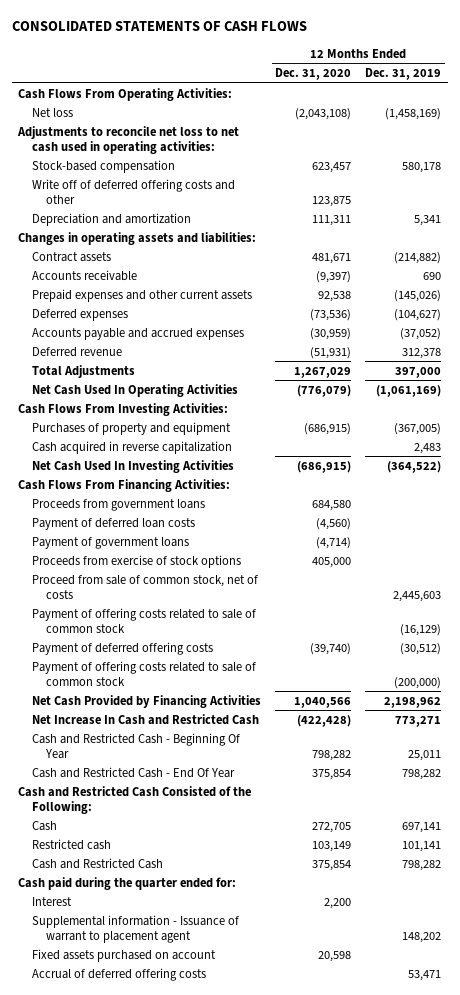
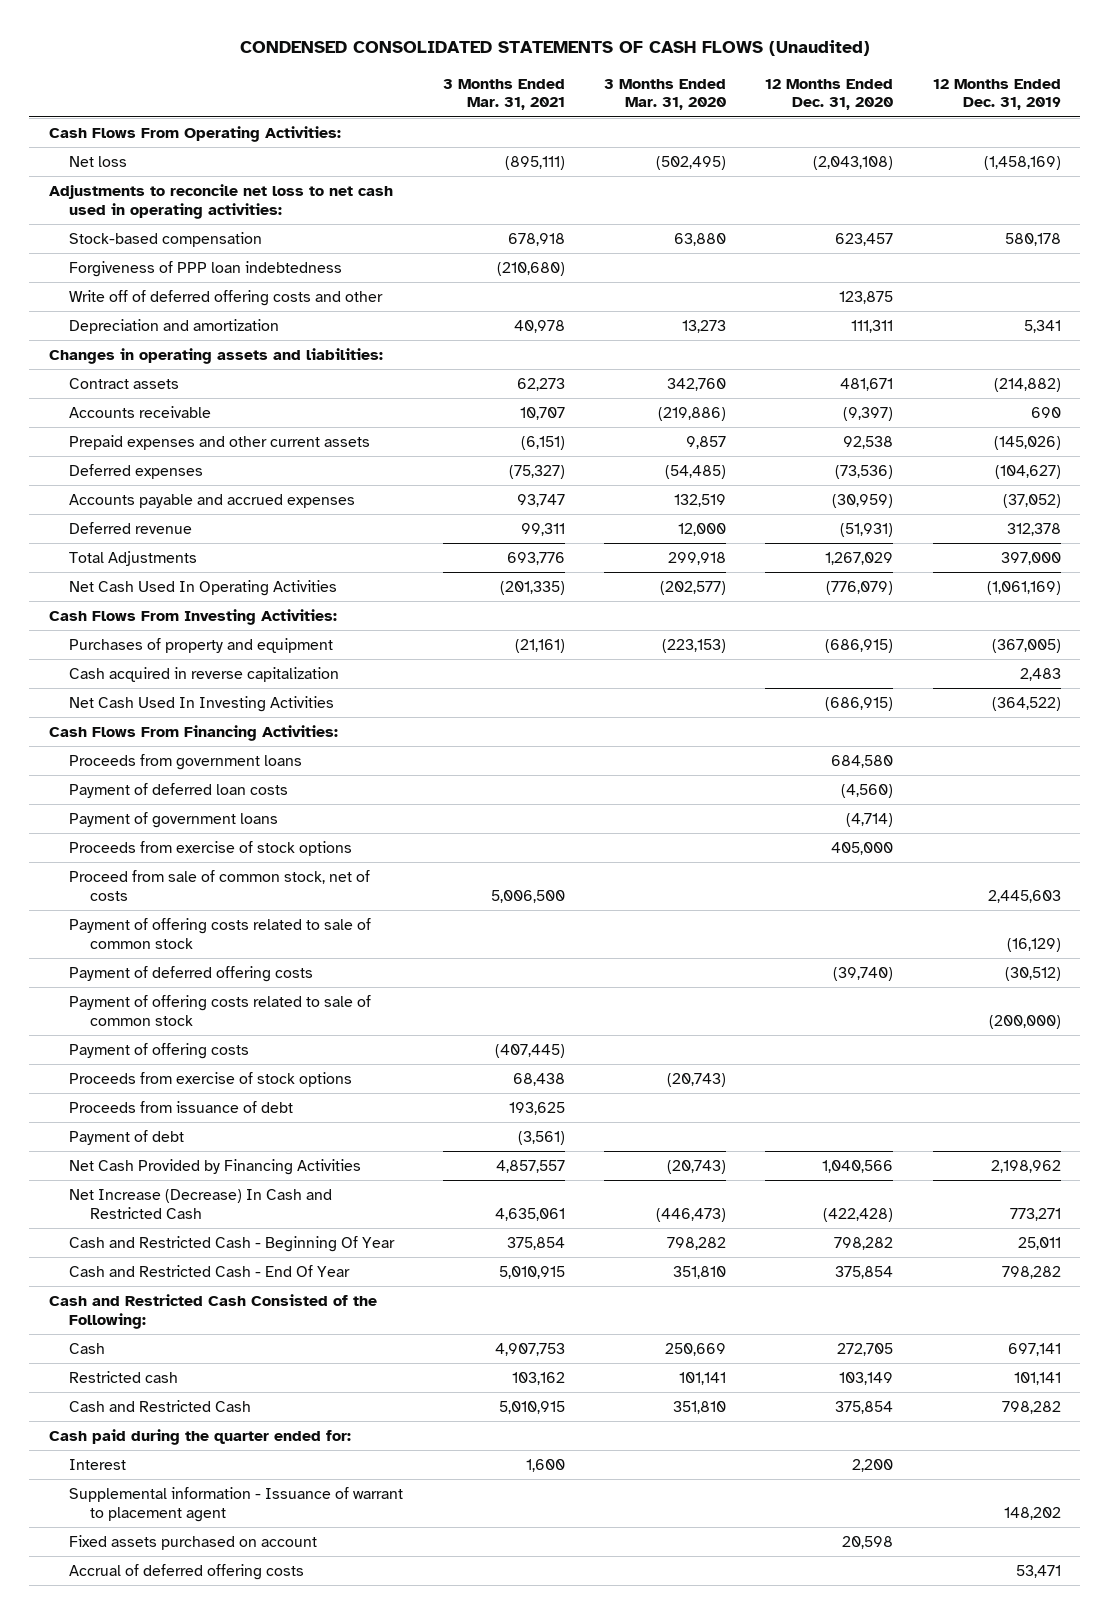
[11,21,307,32] CONSOLIDATED STATEMENTS OF CASH FLOWS -> [239,40,870,57] CONDENSED CONSOLIDATED STATEMENTS OF CASH FLOWS (Unaudited)
none -> [442,78,565,111] 3 Months Ended Mar. 31, 2021
none -> [604,78,727,111] 3 Months Ended Mar. 31, 2020
none -> [69,260,343,277] Forgiveness of PPP loan indebtedness
none -> [69,1042,250,1059] Payment of offering costs
none -> [69,1071,353,1087] Proceeds from exercise of stock options
none -> [69,1100,294,1113] Proceeds from issuance of debt
none -> [69,1129,185,1145] Payment of debt
[32,713,260,725] Net Increase In Cash and Restricted Cash -> [69,1188,333,1219] Net Increase (Decrease) In Cash and Restricted Cash

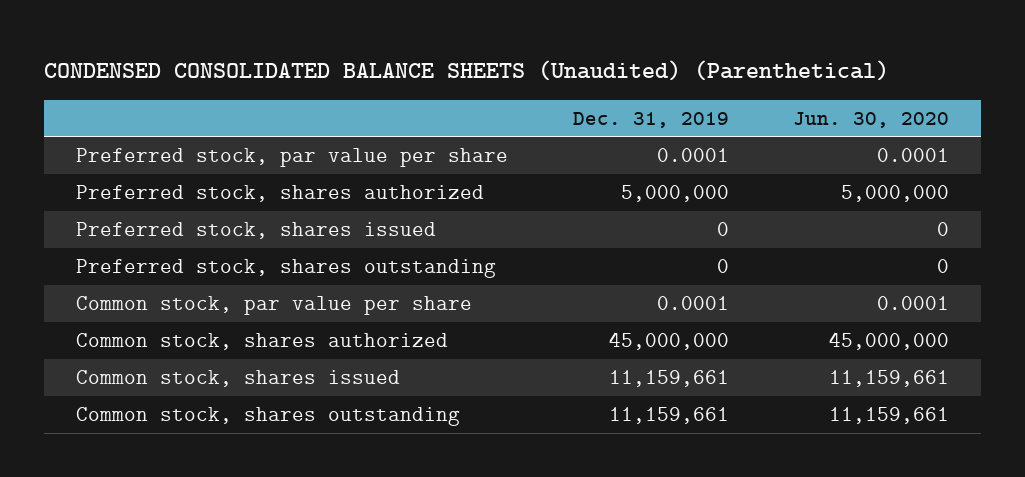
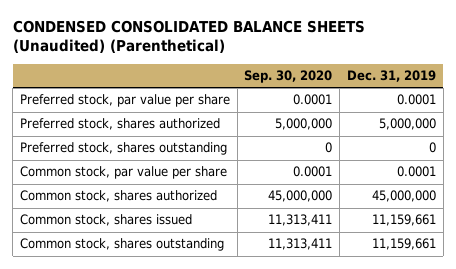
[792,111,949,128] Jun. 30, 2020 -> none
none -> [244,70,333,84] Sep. 30, 2020
[76,221,437,239] Preferred stock, shares issued -> none

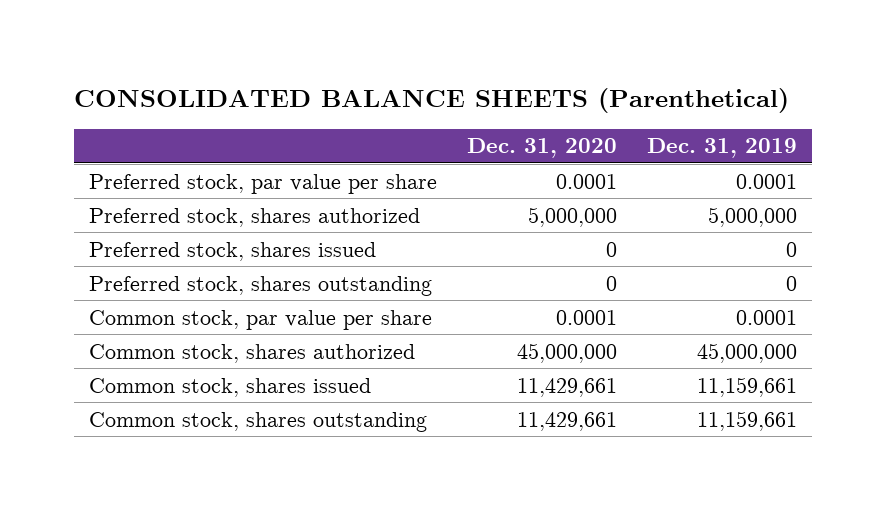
[12,19,365,54] CONDENSED CONSOLIDATED BALANCE SHEETS (Unaudited) (Parenthetical) -> [73,88,789,114] CONSOLIDATED BALANCE SHEETS (Parenthetical)
[244,70,333,84] Sep. 30, 2020 -> none
none -> [466,138,617,159] Dec. 31, 2020
none -> [88,241,376,261] Preferred stock, shares issued

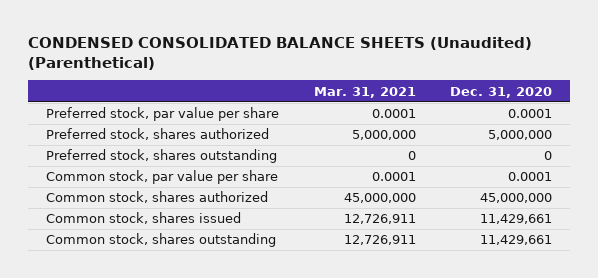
[73,88,789,114] CONSOLIDATED BALANCE SHEETS (Parenthetical) -> [28,36,533,70] CONDENSED CONSOLIDATED BALANCE SHEETS (Unaudited) (Parenthetical)
[646,138,797,159] Dec. 31, 2019 -> none
none -> [313,86,416,98] Mar. 31, 2021
[88,241,376,261] Preferred stock, shares issued -> none

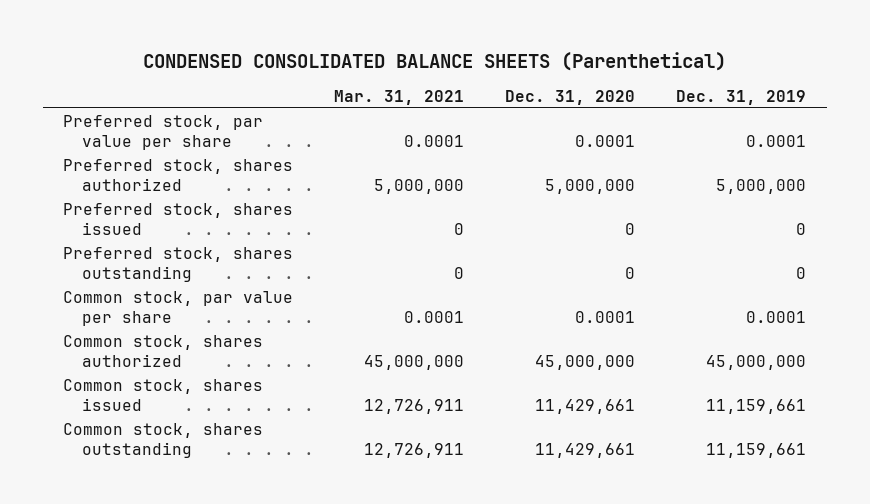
[28,36,533,70] CONDENSED CONSOLIDATED BALANCE SHEETS (Unaudited) (Parenthetical) -> [142,51,726,71] CONDENSED CONSOLIDATED BALANCE SHEETS (Parenthetical)
none -> [676,89,807,105] Dec. 31, 2019
none -> [63,202,294,236] Preferred stock, shares issued

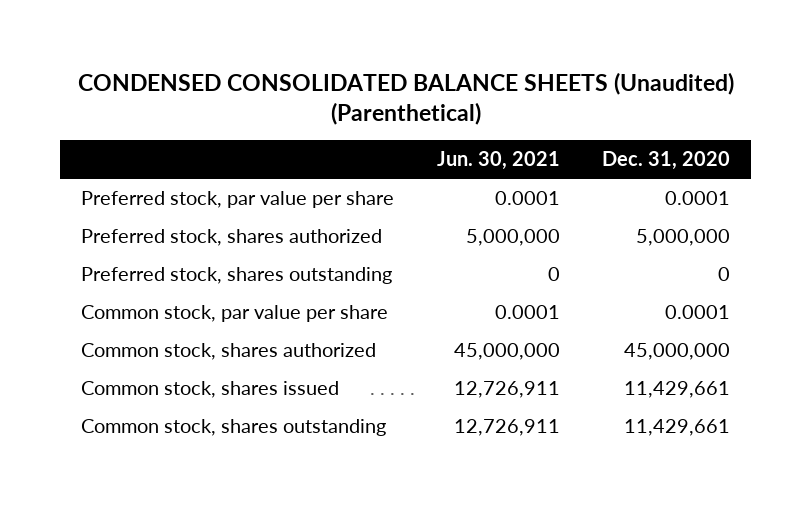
[142,51,726,71] CONDENSED CONSOLIDATED BALANCE SHEETS (Parenthetical) -> [77,71,734,125] CONDENSED CONSOLIDATED BALANCE SHEETS (Unaudited) (Parenthetical)
[334,89,465,105] Mar. 31, 2021 -> none
[676,89,807,105] Dec. 31, 2019 -> none
none -> [436,151,560,171] Jun. 30, 2021
[63,202,294,236] Preferred stock, shares issued -> none

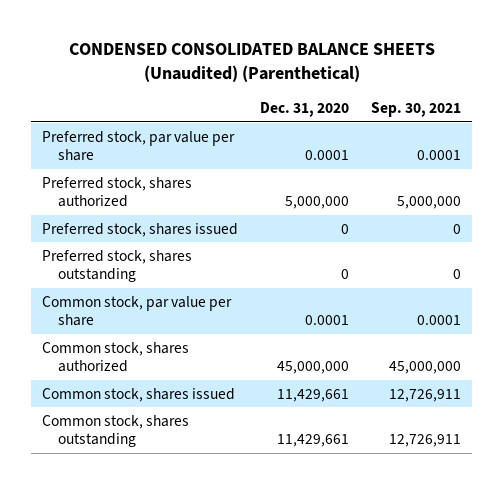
[436,151,560,171] Jun. 30, 2021 -> none
none -> [371,102,462,118] Sep. 30, 2021
none -> [41,222,238,237] Preferred stock, shares issued

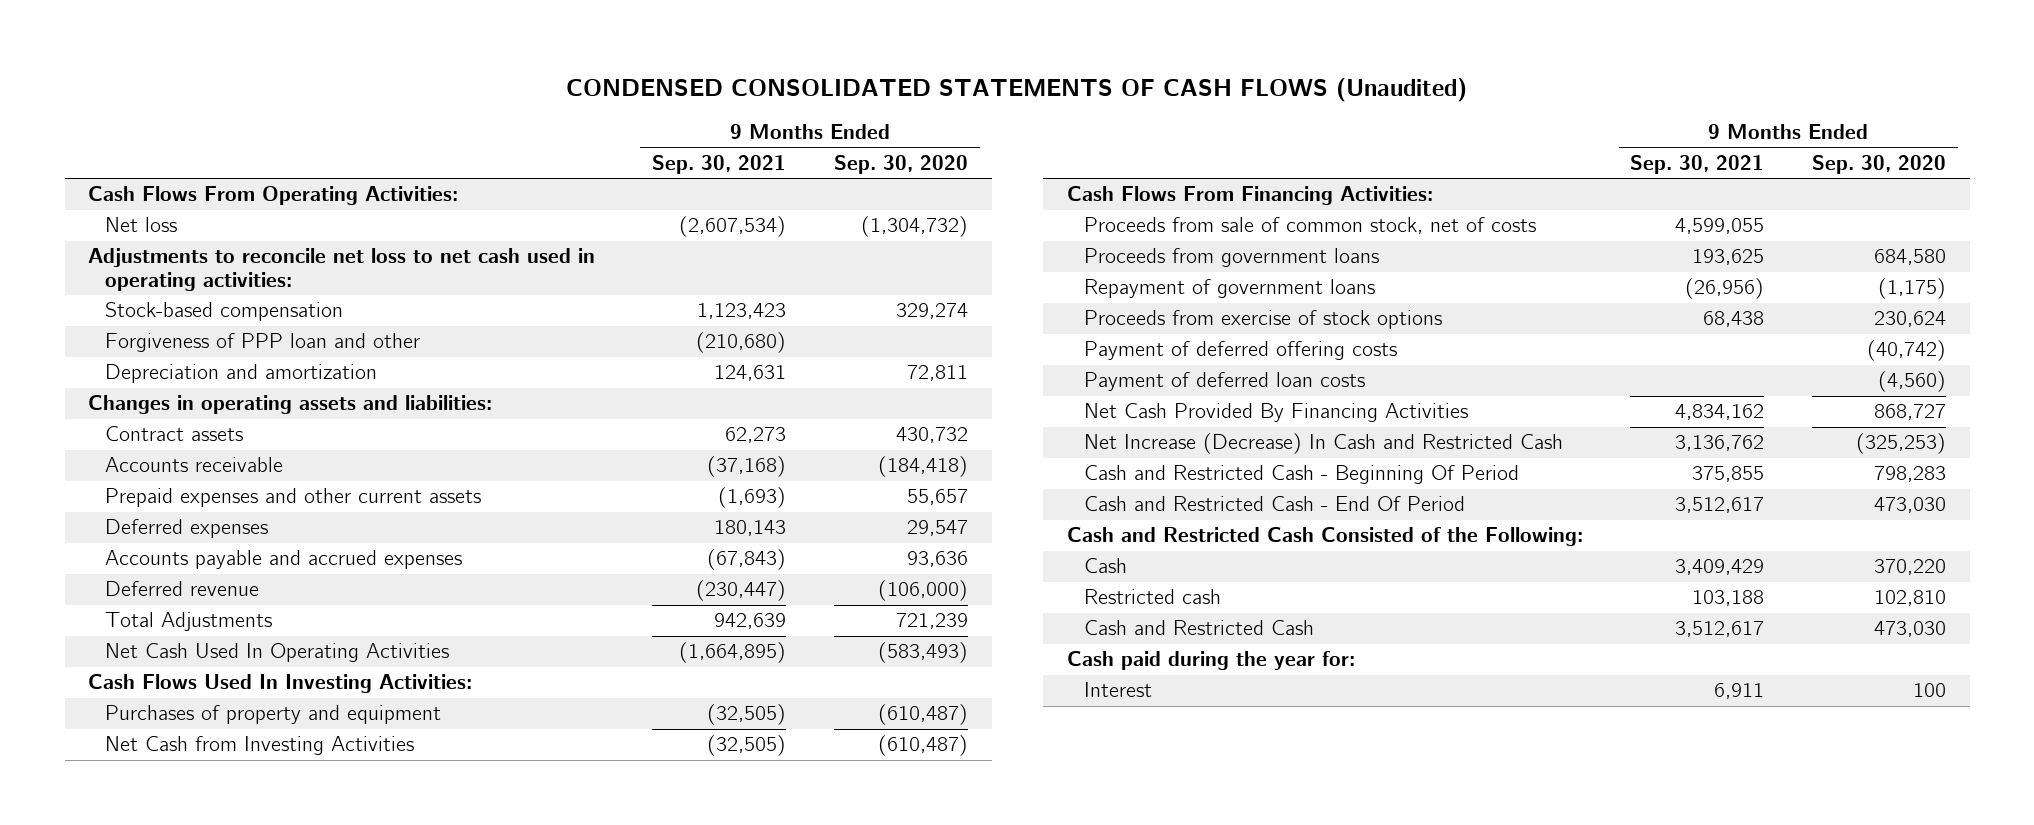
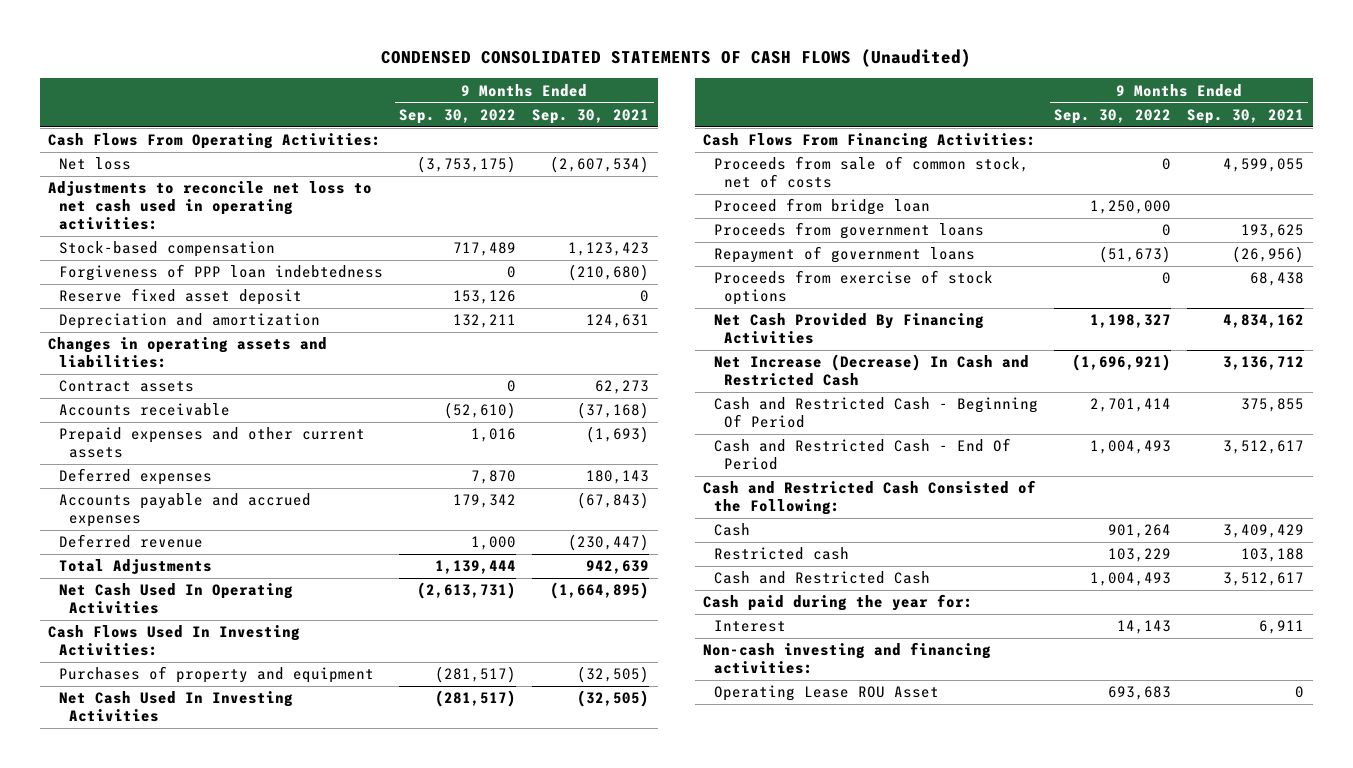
[833,154,968,174] Sep. 30, 2020 -> none
none -> [399,108,517,124] Sep. 30, 2022
[105,333,421,353] Forgiveness of PPP loan and other -> [58,264,383,282] Forgiveness of PPP loan indebtedness
none -> [58,288,302,306] Reserve fixed asset deposit
[105,736,415,756] Net Cash from Investing Activities -> [58,691,293,723] Net Cash Used In Investing Activities
none -> [713,198,930,216] Proceed from bridge loan
[1083,341,1397,361] Payment of deferred offering costs -> none
[1083,372,1365,392] Payment of deferred loan costs -> none
[1675,435,1765,452] 3,136,762 -> [1223,356,1305,371] 3,136,712
none -> [703,642,992,675] Non-cash investing and financing activities:
none -> [713,685,939,702] Operating Lease ROU Asset

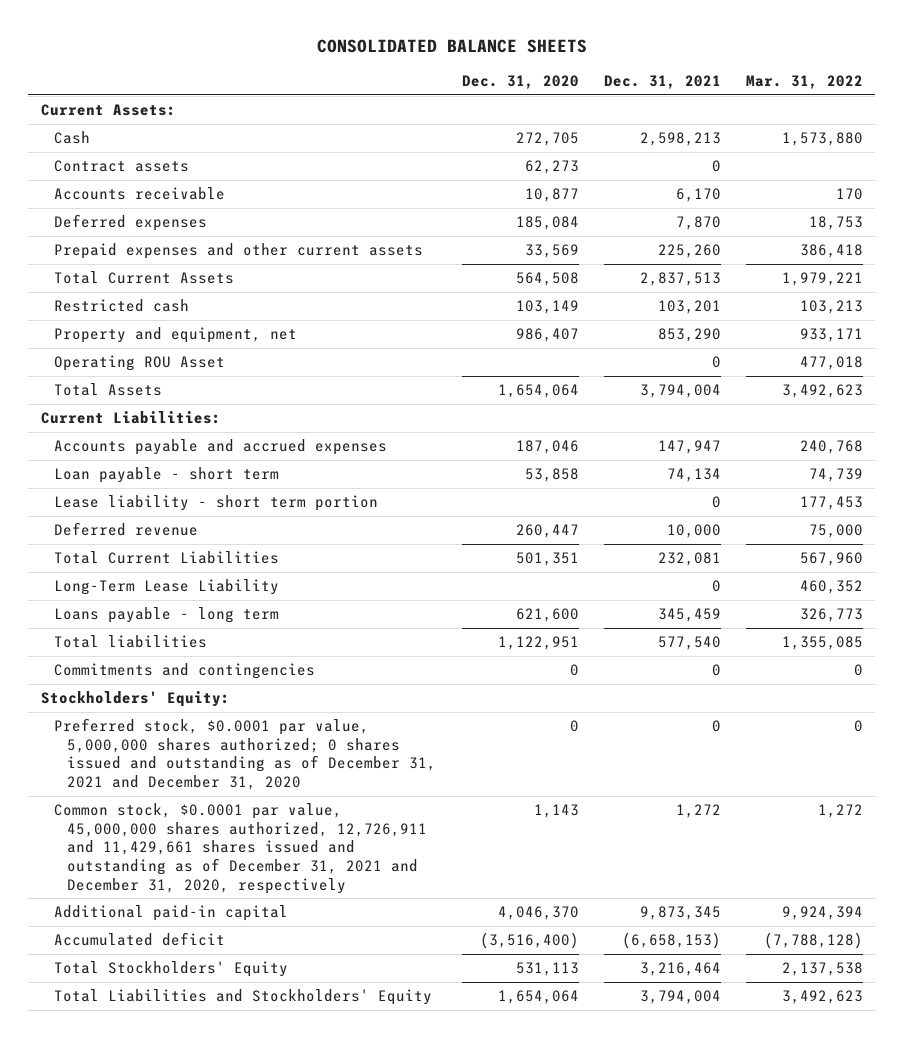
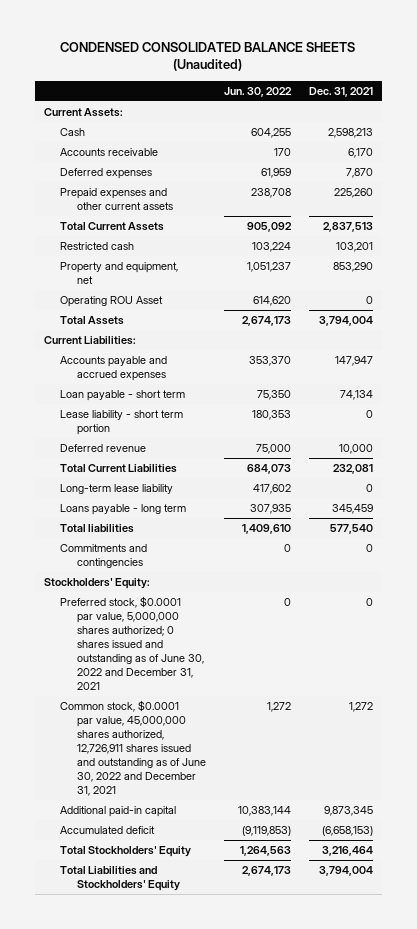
[316,38,587,53] CONSOLIDATED BALANCE SHEETS -> [60,42,356,72] CONDENSED CONSOLIDATED BALANCE SHEETS (Unaudited)
[461,75,579,90] Dec. 31, 2020 -> none
[745,75,863,90] Mar. 31, 2022 -> none
none -> [223,86,292,97] Jun. 30, 2022
[53,160,189,173] Contract assets -> none
[53,579,279,596] Long-Term Lease Liability -> [60,484,174,495] Long-term lease liability
[53,718,437,791] Preferred stock, $0.0001 par value, 5,000,000 shares authorized; 0 shares issued and outstanding as of December 31, 2021 and December 31, 2020 -> [60,596,204,691] Preferred stock, $0.0001 par value, 5,000,000 shares authorized; 0 shares issued and outstanding as of June 30, 2022 and December 31, 2021
[53,803,428,894] Common stock, $0.0001 par value, 45,000,000 shares authorized, 12,726,911 and 11,429,661 shares issued and outstanding as of December 31, 2021 and December 31, 2020, respectively -> [60,700,206,797] Common stock, $0.0001 par value, 45,000,000 shares authorized, 12,726,911 shares issued and outstanding as of June 30, 2022 and December 31, 2021

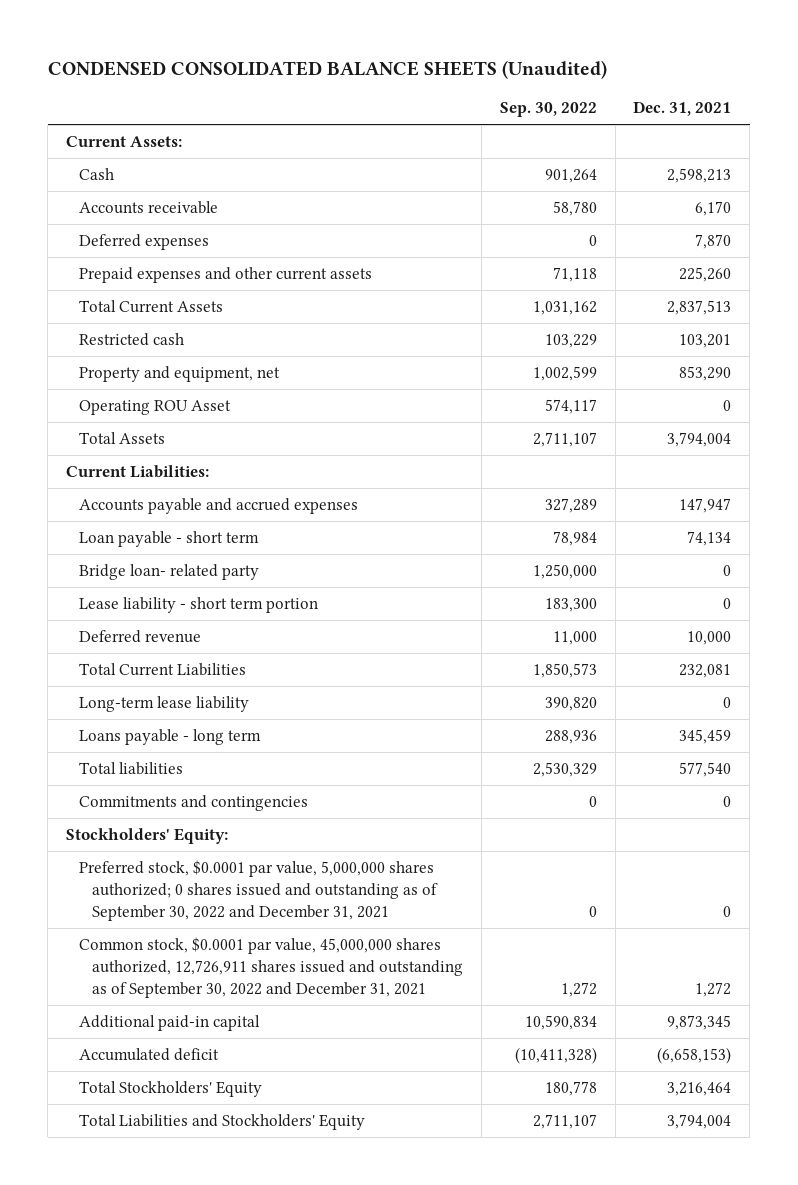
[223,86,292,97] Jun. 30, 2022 -> none
none -> [499,102,597,118] Sep. 30, 2022
none -> [79,563,260,580] Bridge loan- related party
[60,596,204,691] Preferred stock, $0.0001 par value, 5,000,000 shares authorized; 0 shares issued and outstanding as of June 30, 2022 and December 31, 2021 -> [79,859,439,921] Preferred stock, $0.0001 par value, 5,000,000 shares authorized; 0 shares issued and outstanding as of September 30, 2022 and December 31, 2021
[60,700,206,797] Common stock, $0.0001 par value, 45,000,000 shares authorized, 12,726,911 shares issued and outstanding as of June 30, 2022 and December 31, 2021 -> [79,936,464,998] Common stock, $0.0001 par value, 45,000,000 shares authorized, 12,726,911 shares issued and outstanding as of September 30, 2022 and December 31, 2021

